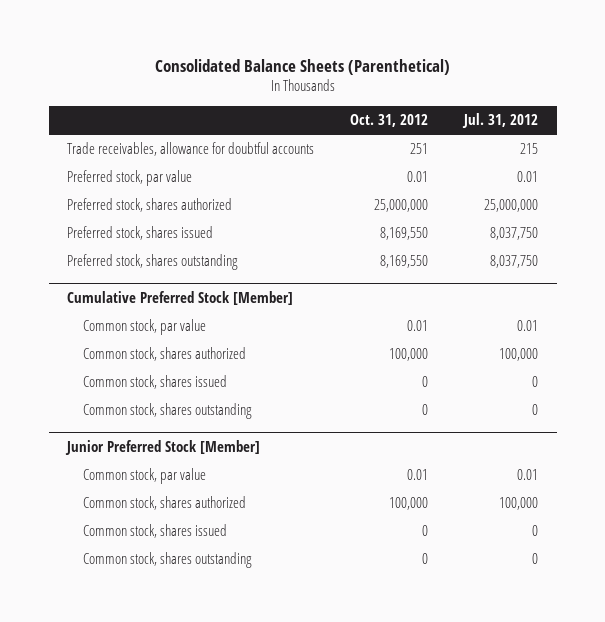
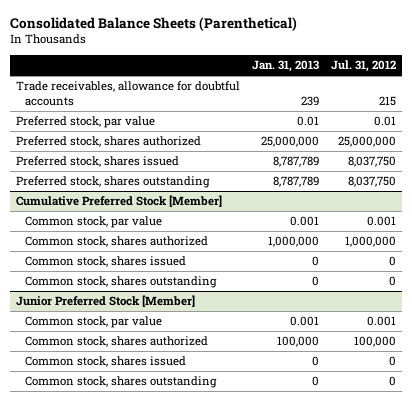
[350,114,429,128] Oct. 31, 2012 -> none
none -> [251,60,319,73] Jan. 31, 2013
[517,320,539,332] 0.01 -> [366,216,396,227] 0.001
[499,348,539,362] 100,000 -> [344,236,396,248] 1,000,000
[517,469,539,481] 0.01 -> [366,316,396,327] 0.001

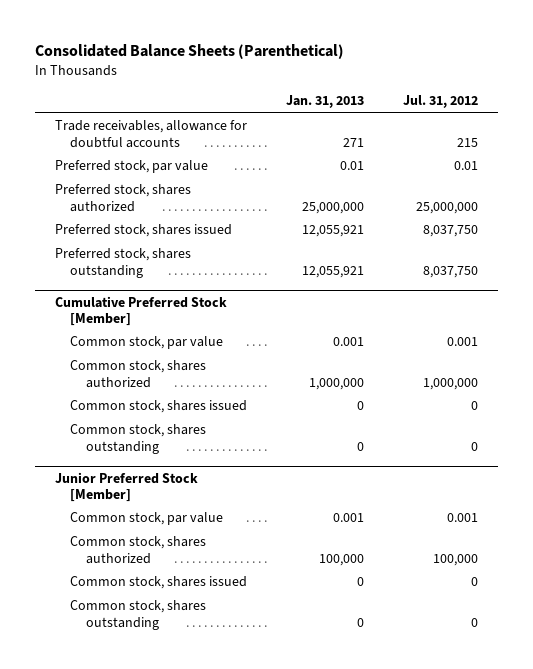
[300,96,319,107] 239 -> [343,137,365,147] 271
[272,156,319,168] 8,787,789 -> [302,225,365,238] 12,055,921
[272,176,319,188] 8,787,789 -> [302,265,365,278] 12,055,921

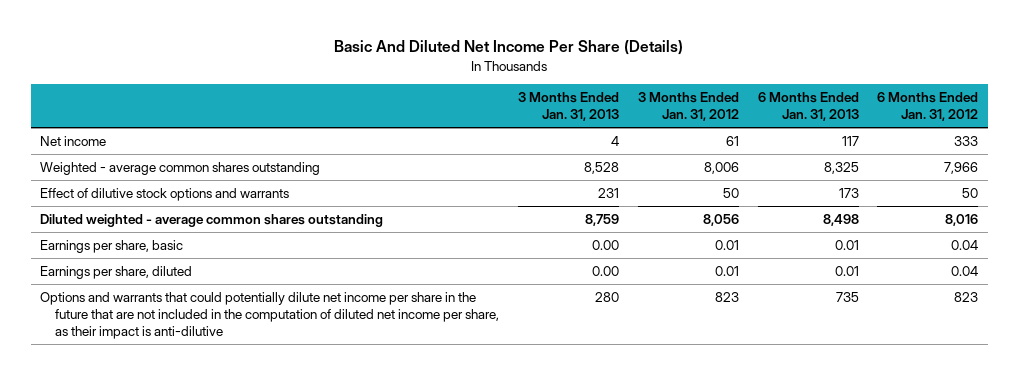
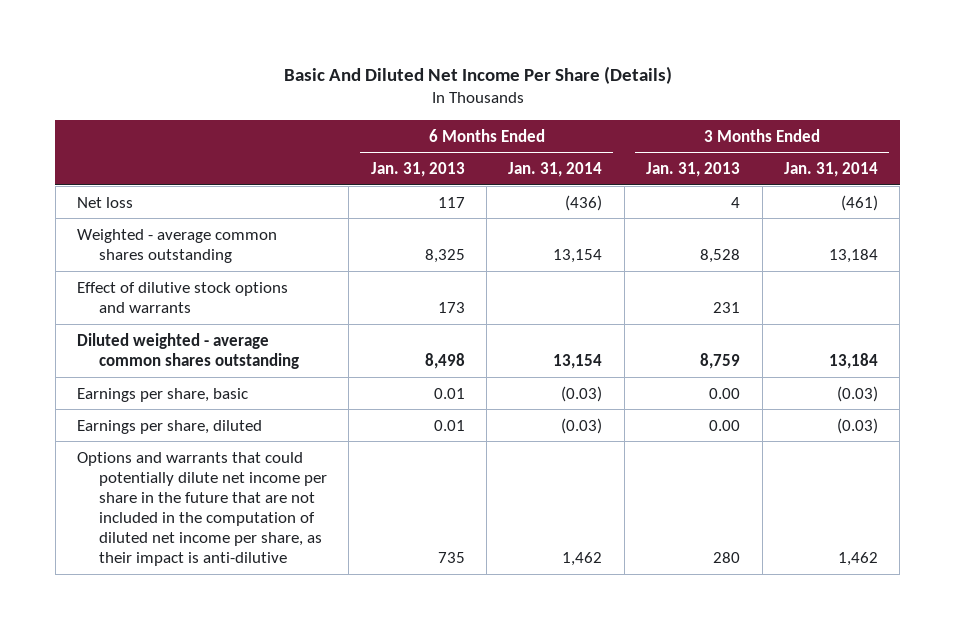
[637,92,739,122] 3 Months Ended Jan. 31, 2012 -> none
[877,92,979,122] 6 Months Ended Jan. 31, 2012 -> none
none -> [508,162,603,178] Jan. 31, 2014
none -> [783,162,878,178] Jan. 31, 2014
[40,135,107,146] Net income -> [77,196,134,208] Net loss

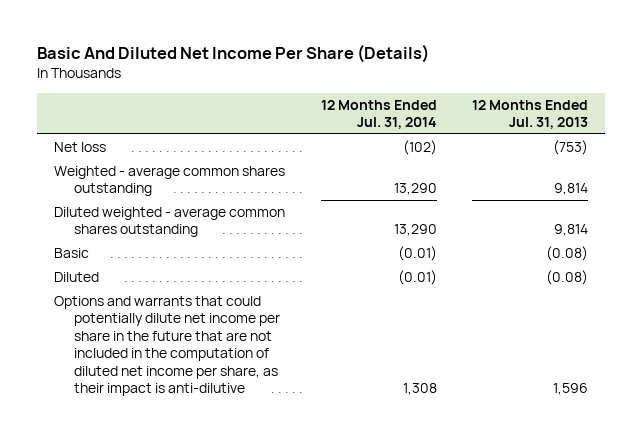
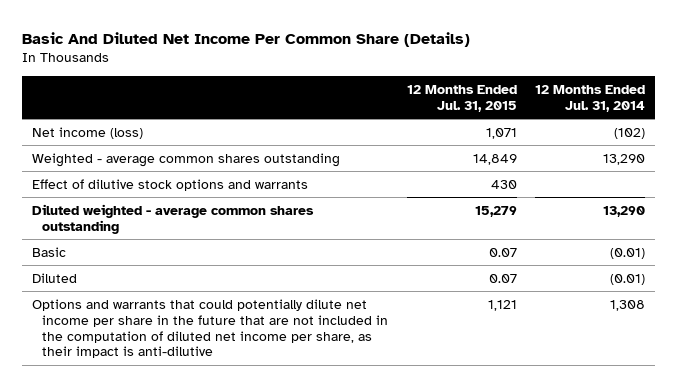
[36,44,429,64] Basic And Diluted Net Income Per Share (Details) -> [22,31,471,47] Basic And Diluted Net Income Per Common Share (Details)
[471,99,588,129] 12 Months Ended Jul. 31, 2013 -> none
none -> [406,84,517,112] 12 Months Ended Jul. 31, 2015
[54,141,107,152] Net loss -> [31,126,143,139] Net income (loss)
none -> [31,178,308,191] Effect of dilutive stock options and warrants

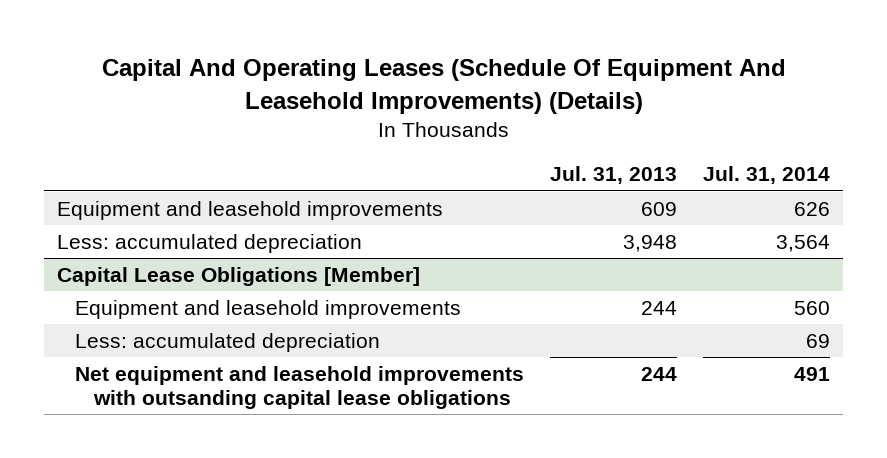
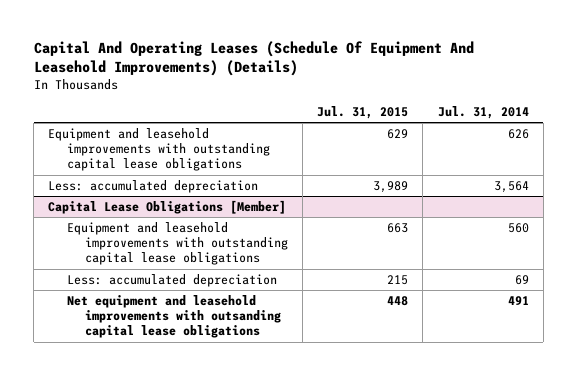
[550,166,678,185] Jul. 31, 2013 -> none
none -> [317,106,409,120] Jul. 31, 2015
[56,200,443,220] Equipment and leasehold improvements -> [48,127,270,172] Equipment and leasehold improvements with outstanding capital lease obligations
[75,299,462,319] Equipment and leasehold improvements -> [66,221,288,266] Equipment and leasehold improvements with outstanding capital lease obligations

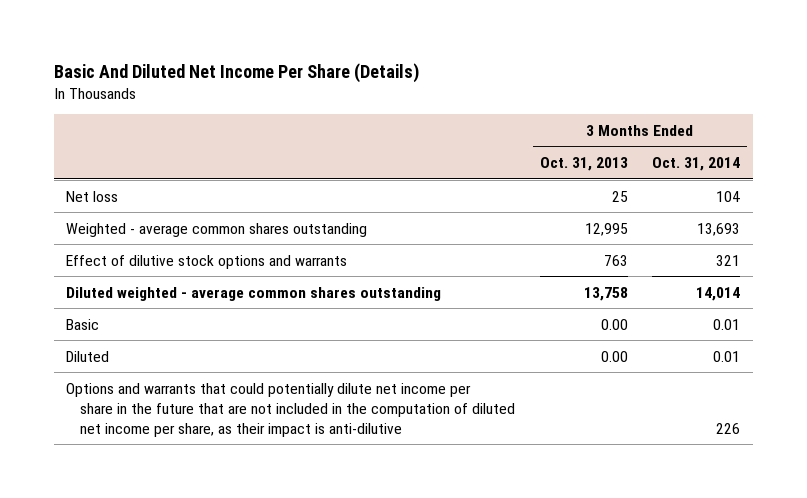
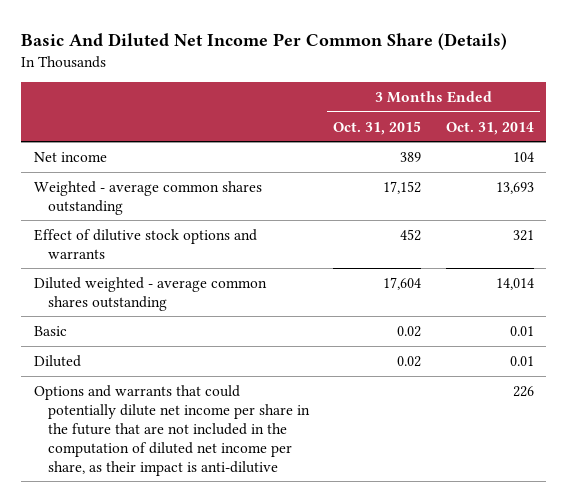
[53,62,419,83] Basic And Diluted Net Income Per Share (Details) -> [21,32,508,50] Basic And Diluted Net Income Per Common Share (Details)
[539,157,628,172] Oct. 31, 2013 -> none
none -> [333,120,422,135] Oct. 31, 2015
[66,190,119,202] Net loss -> [33,151,107,162] Net income

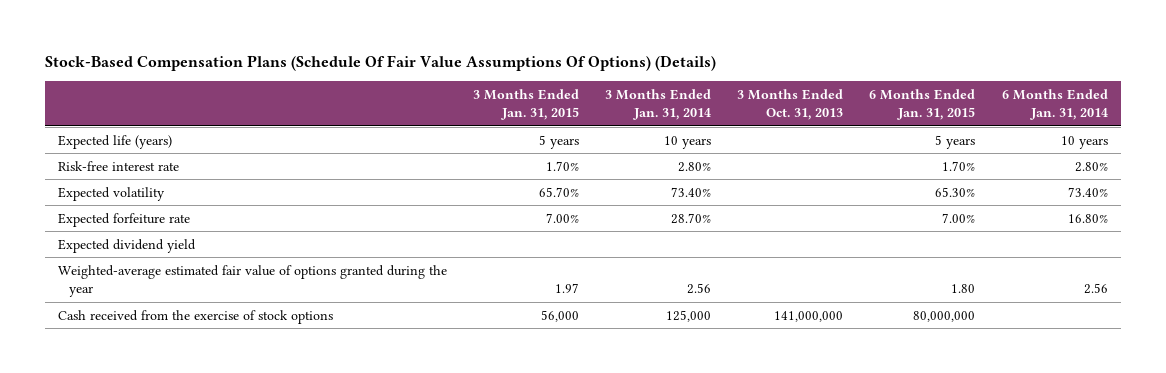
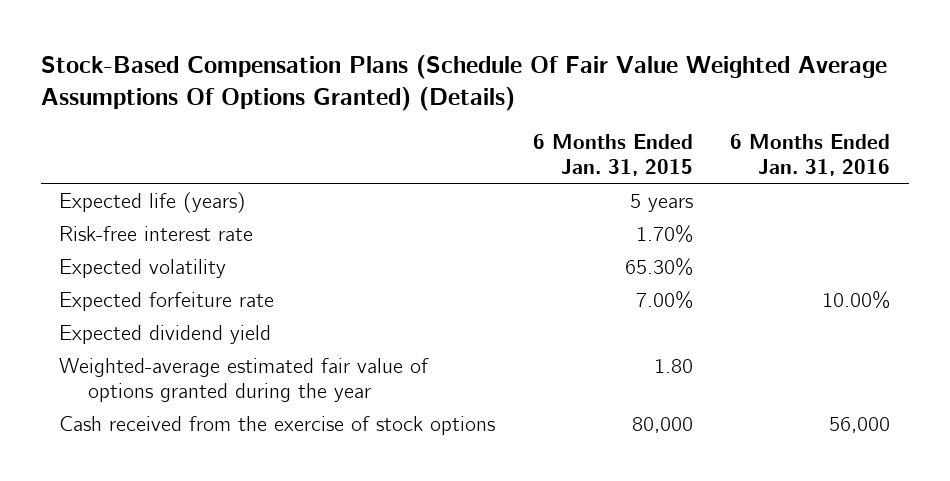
[45,55,717,72] Stock-Based Compensation Plans (Schedule Of Fair Value Assumptions Of Options) (Details) -> [40,54,887,111] Stock-Based Compensation Plans (Schedule Of Fair Value Weighted Average Assumptions Of Options Granted) (Details)
[473,88,580,120] 3 Months Ended Jan. 31, 2015 -> none
[605,88,712,120] 3 Months Ended Jan. 31, 2014 -> none
[737,88,844,120] 3 Months Ended Oct. 31, 2013 -> none
[1001,88,1108,120] 6 Months Ended Jan. 31, 2014 -> none
none -> [730,133,891,176] 6 Months Ended Jan. 31, 2016
[913,310,976,322] 80,000,000 -> [631,416,693,433] 80,000

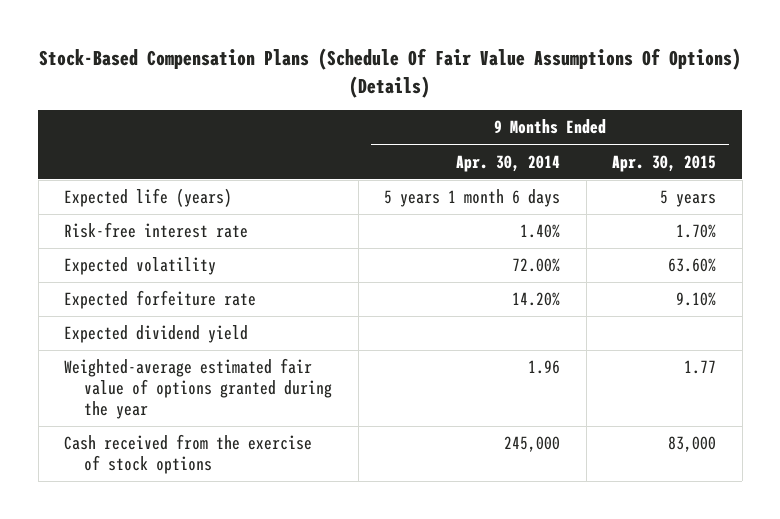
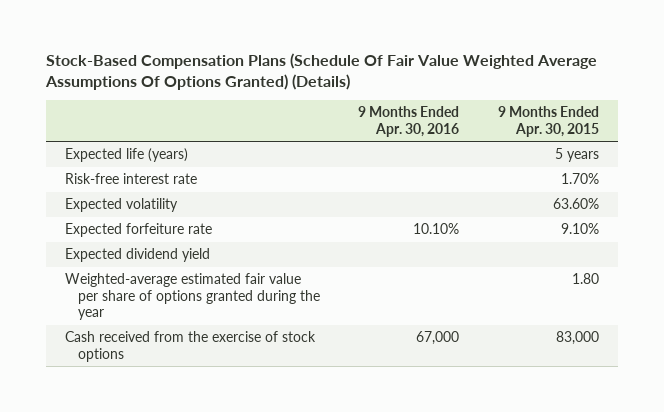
[39,48,742,98] Stock-Based Compensation Plans (Schedule Of Fair Value Assumptions Of Options) (Details) -> [44,53,597,90] Stock-Based Compensation Plans (Schedule Of Fair Value Weighted Average Assumptions Of Options Granted) (Details)
[456,154,561,172] Apr. 30, 2014 -> none
none -> [358,106,460,137] 9 Months Ended Apr. 30, 2016
[63,358,333,420] Weighted-average estimated fair value of options granted during the year -> [64,273,320,321] Weighted-average estimated fair value per share of options granted during the year
[684,360,717,375] 1.77 -> [571,273,599,285] 1.80

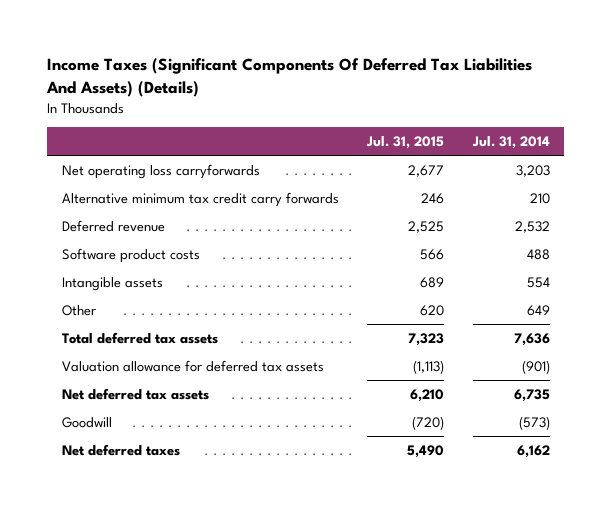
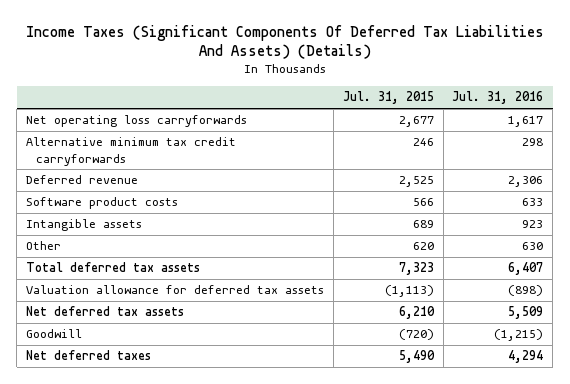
[471,136,550,150] Jul. 31, 2014 -> none
none -> [452,91,544,105] Jul. 31, 2016
[61,191,339,207] Alternative minimum tax credit carry forwards -> [26,137,237,166] Alternative minimum tax credit carryforwards

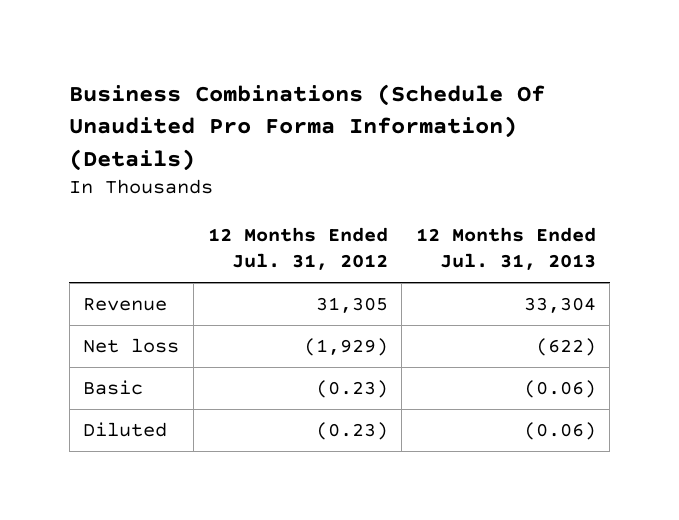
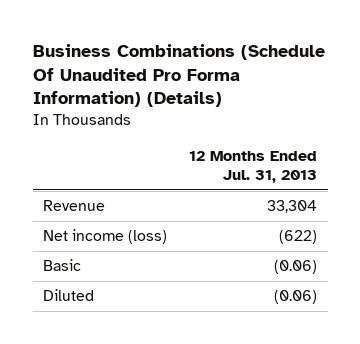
[207,227,388,271] 12 Months Ended Jul. 31, 2012 -> none
[83,338,180,354] Net loss -> [43,229,168,245] Net income (loss)

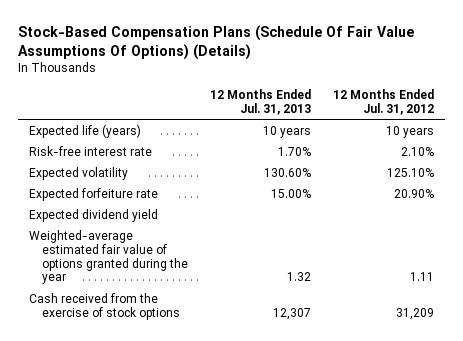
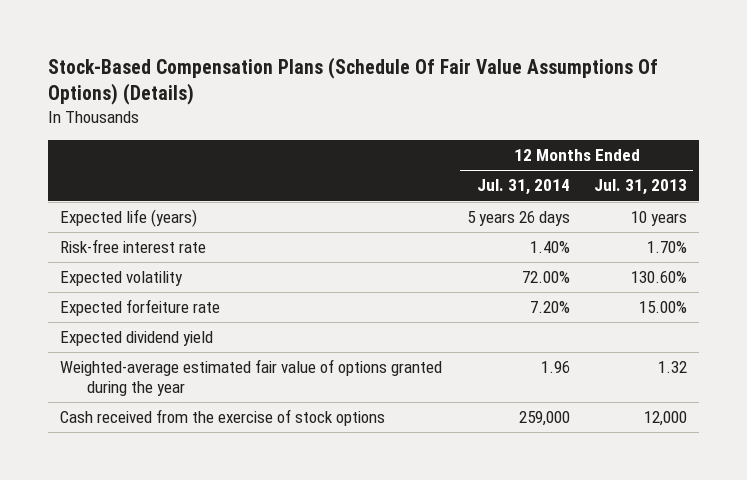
[333,89,435,115] 12 Months Ended Jul. 31, 2012 -> none
none -> [476,179,570,196] Jul. 31, 2014
[273,307,312,320] 12,307 -> [643,411,687,427] 12,000

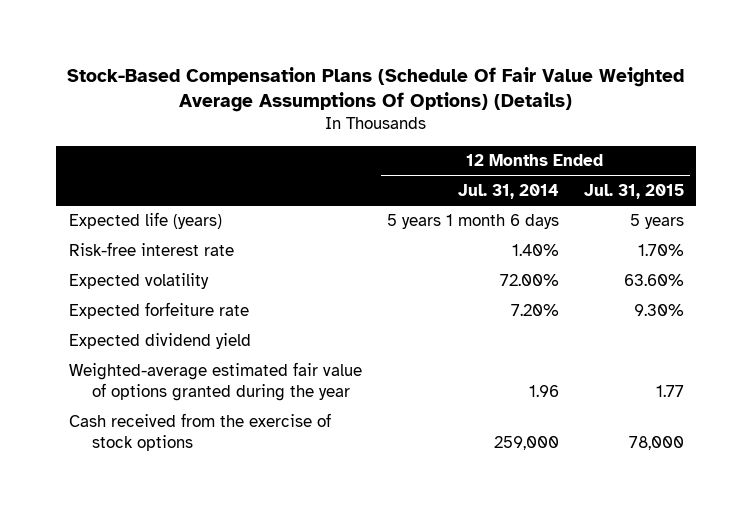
[47,57,658,106] Stock-Based Compensation Plans (Schedule Of Fair Value Assumptions Of Options) (Details) -> [67,66,685,113] Stock-Based Compensation Plans (Schedule Of Fair Value Weighted Average Assumptions Of Options) (Details)
[593,179,687,196] Jul. 31, 2013 -> none
none -> [583,183,684,199] Jul. 31, 2015
[466,211,570,227] 5 years 26 days -> [386,214,559,230] 5 years 1 month 6 days

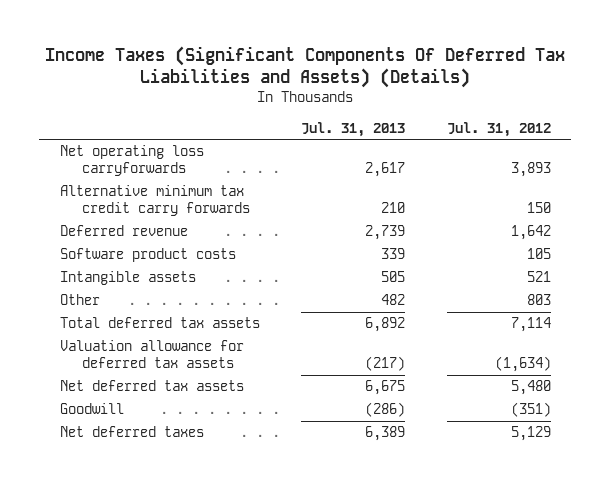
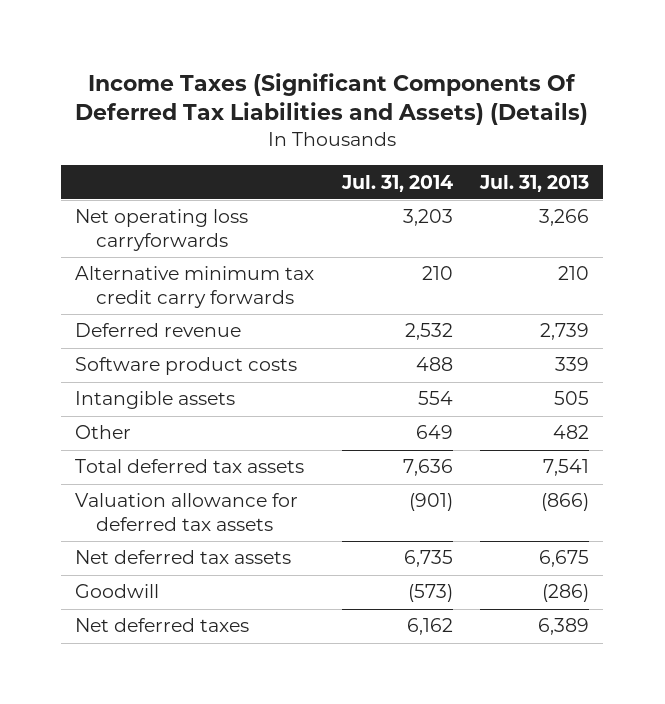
[446,121,551,137] Jul. 31, 2012 -> none
none -> [340,174,453,192] Jul. 31, 2014
[365,162,406,178] 2,617 -> [539,209,590,227] 3,266
[365,317,406,333] 6,892 -> [543,459,590,477] 7,541
[365,356,406,372] (217) -> [541,493,590,512] (866)

